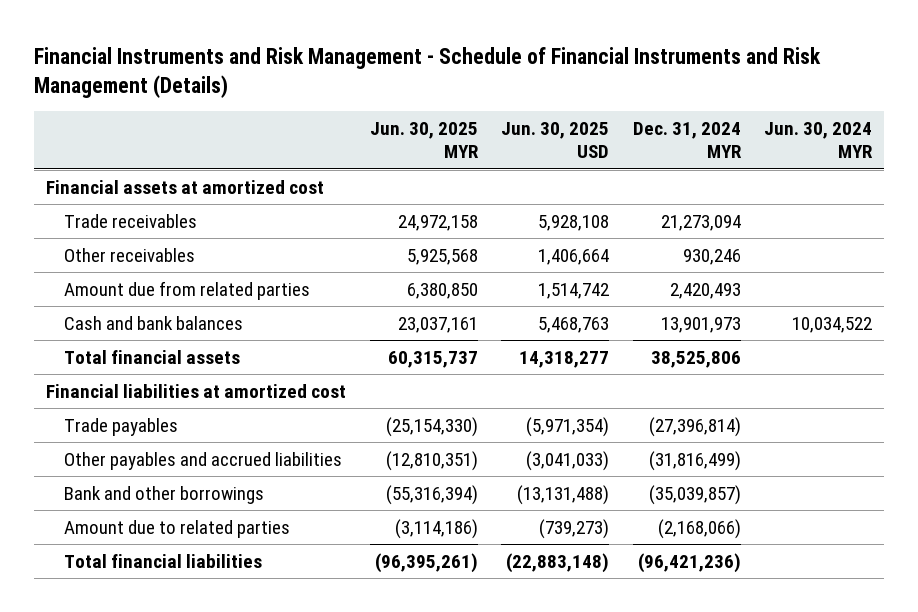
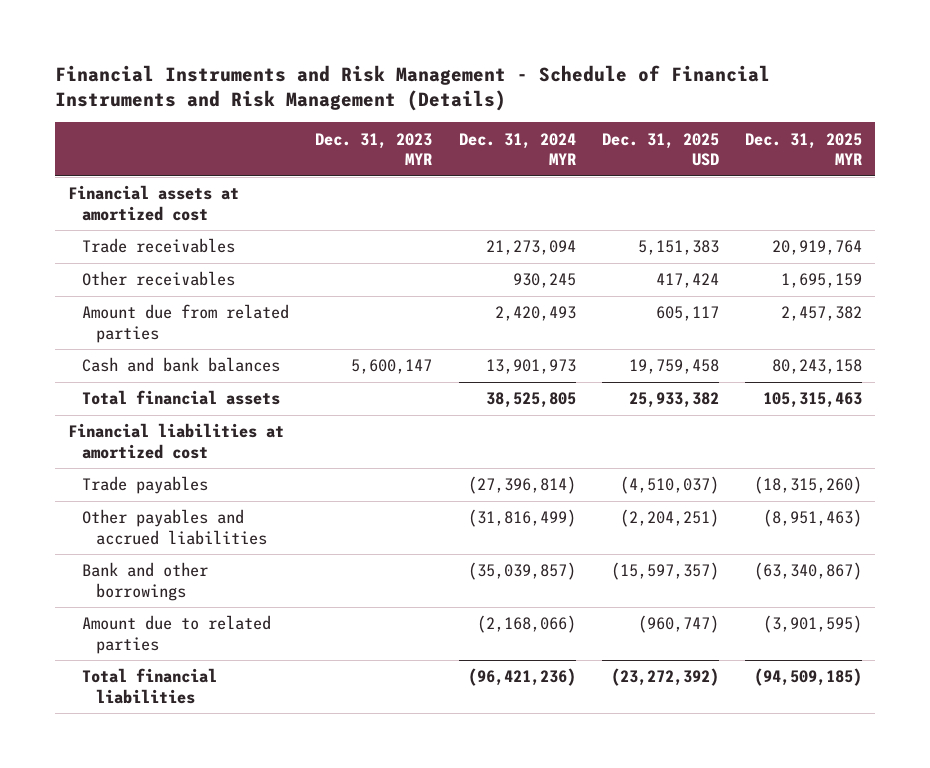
[369,122,479,159] Jun. 30, 2025 MYR -> none
[501,122,610,159] Jun. 30, 2025 USD -> none
[764,122,874,159] Jun. 30, 2024 MYR -> none
none -> [315,132,433,165] Dec. 31, 2023 MYR
none -> [601,132,719,166] Dec. 31, 2025 USD
none -> [745,132,863,165] Dec. 31, 2025 MYR
[682,248,741,265] 930,246 -> [512,273,576,289] 930,245
[650,350,741,368] 38,525,806 -> [485,392,576,409] 38,525,805

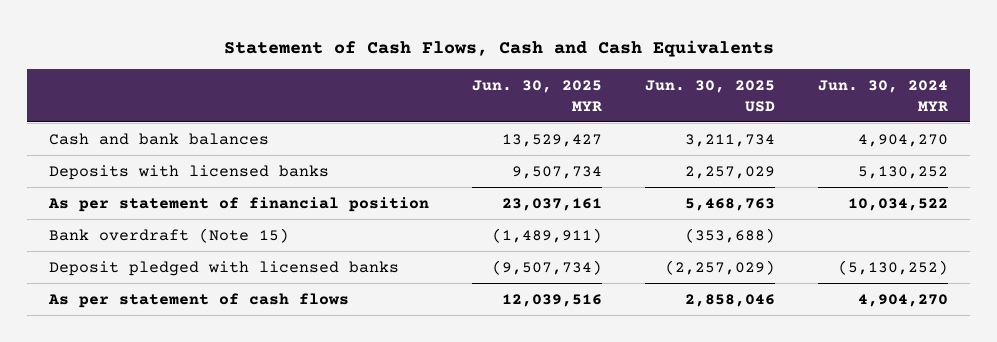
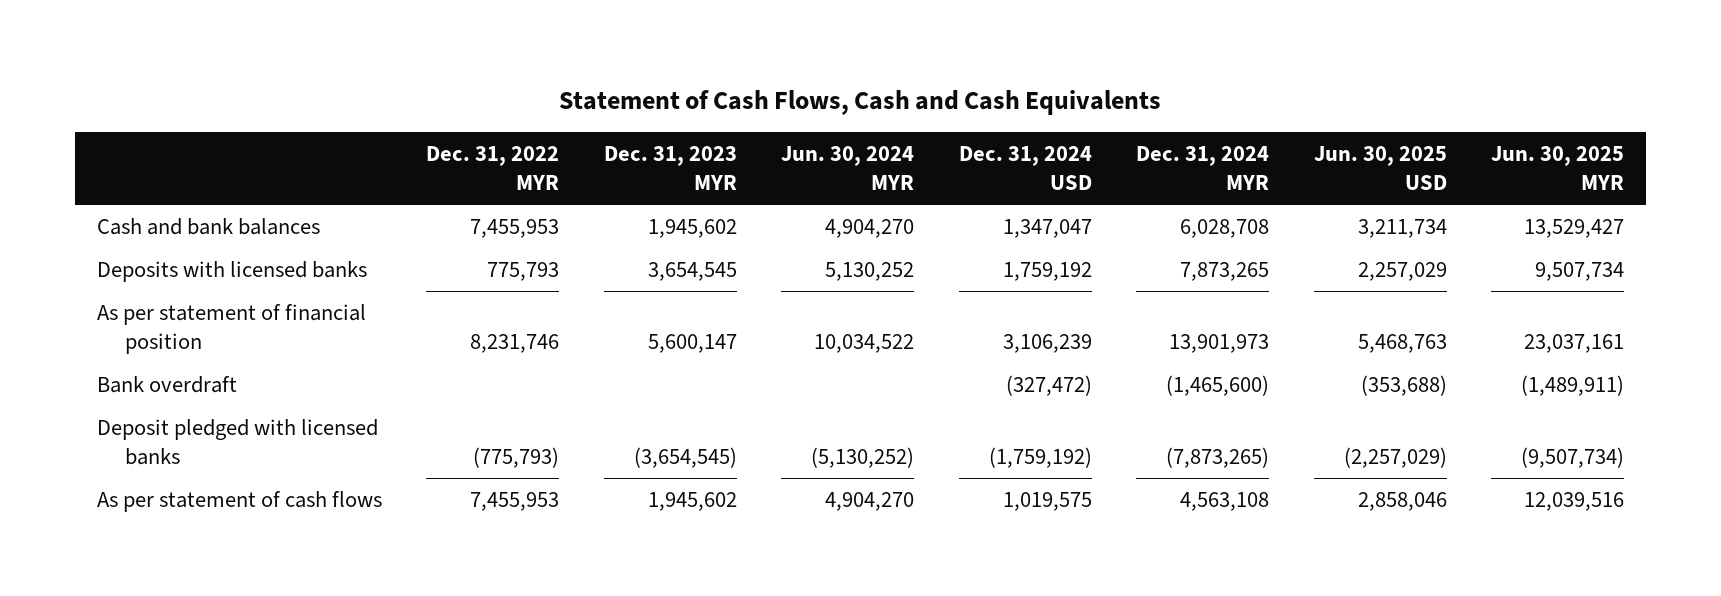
none -> [426,145,560,191] Dec. 31, 2022 MYR
none -> [603,145,737,191] Dec. 31, 2023 MYR
none -> [958,145,1092,191] Dec. 31, 2024 USD
none -> [1136,145,1270,191] Dec. 31, 2024 MYR
[49,227,290,243] Bank overdraft (Note 15) -> [96,376,237,394] Bank overdraft

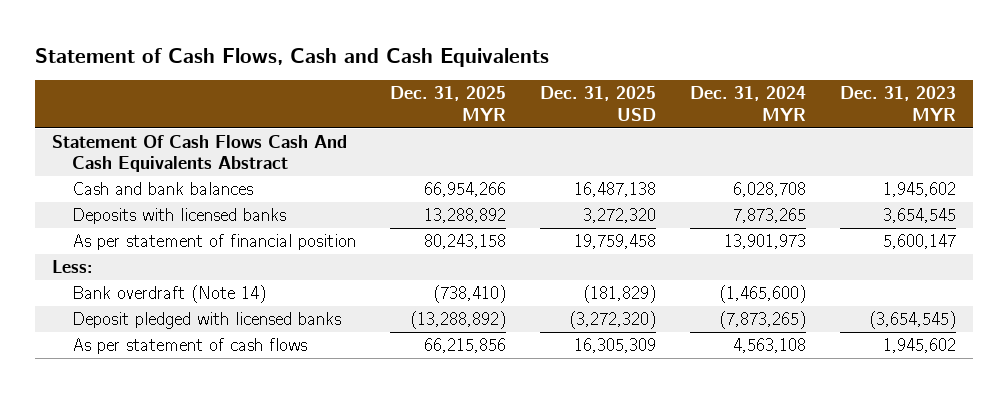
[426,145,560,191] Dec. 31, 2022 MYR -> none
[781,145,915,191] Jun. 30, 2024 MYR -> none
[958,145,1092,191] Dec. 31, 2024 USD -> none
[1313,145,1447,191] Jun. 30, 2025 USD -> none
[1490,145,1624,191] Jun. 30, 2025 MYR -> none
none -> [390,86,507,121] Dec. 31, 2025 MYR
none -> [540,86,657,121] Dec. 31, 2025 USD
none -> [52,135,348,173] Statement Of Cash Flows Cash And Cash Equivalents Abstract
none -> [52,260,94,274] Less:
[96,376,237,394] Bank overdraft -> [72,285,267,304] Bank overdraft (Note 14)

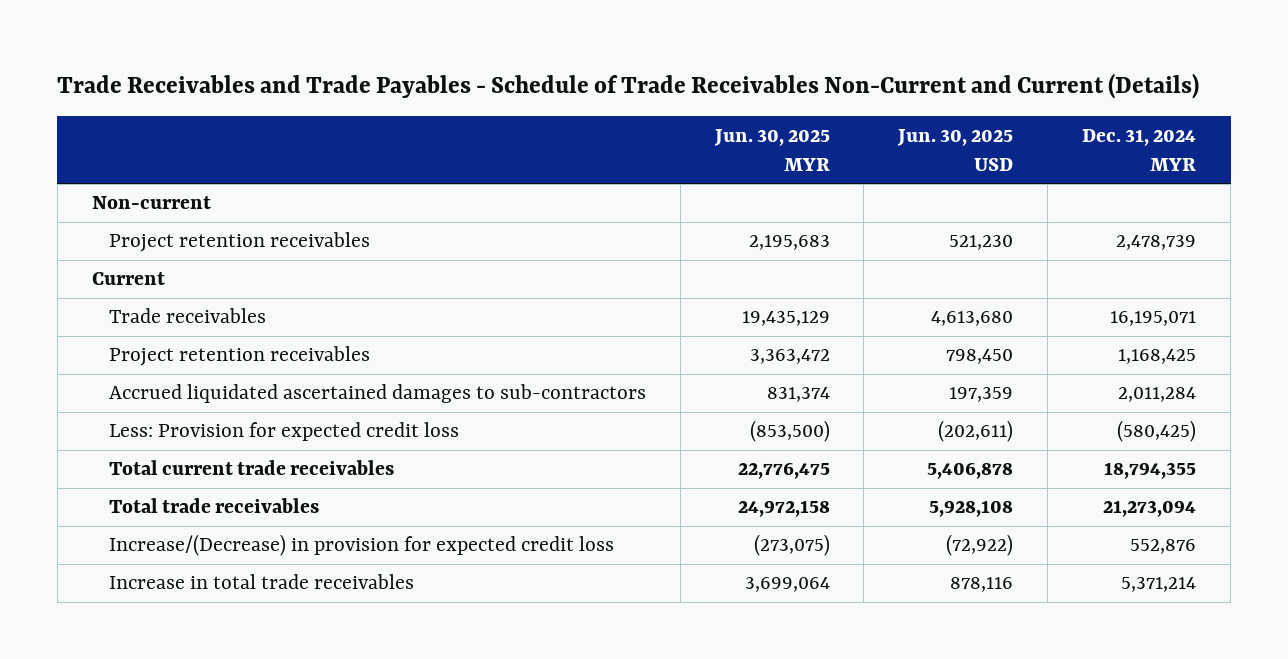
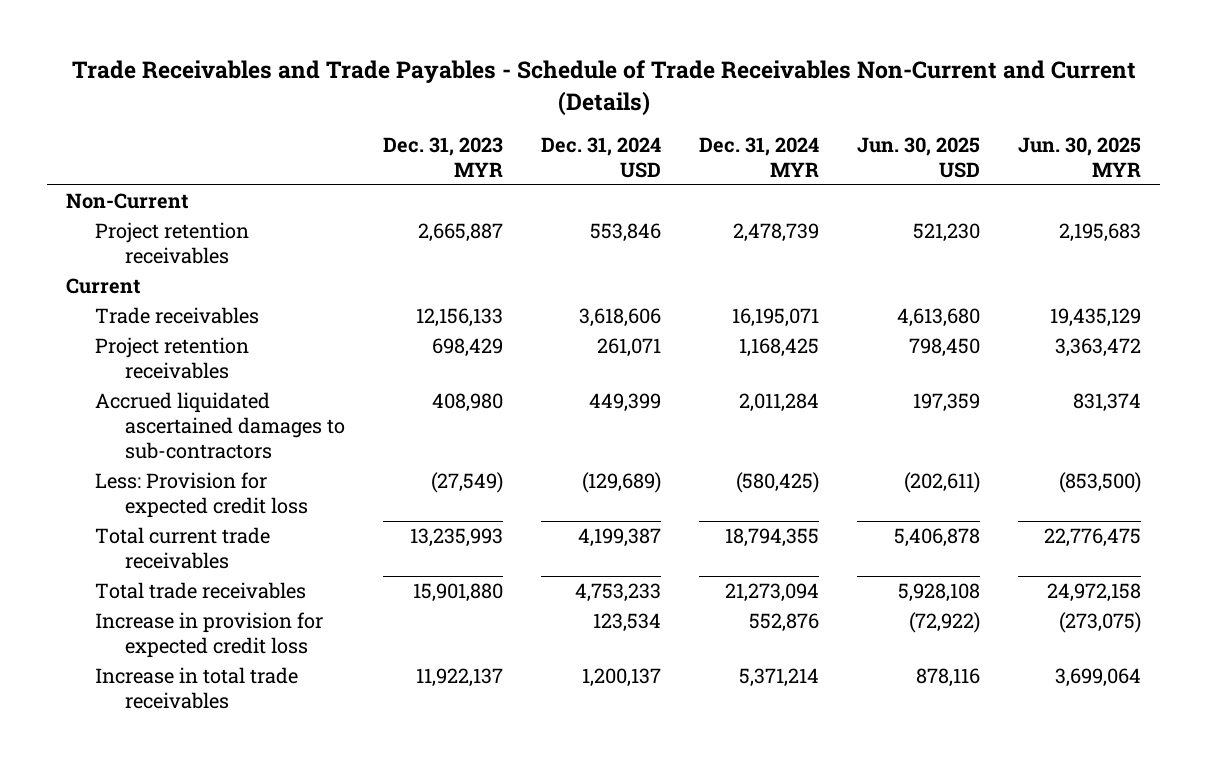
none -> [382,137,503,178] Dec. 31, 2023 MYR
none -> [541,137,662,179] Dec. 31, 2024 USD
[91,196,211,210] Non-current -> [65,193,188,210] Non-Current
[108,534,614,557] Increase/(Decrease) in provision for expected credit loss -> [95,612,324,659] Increase in provision for expected credit loss

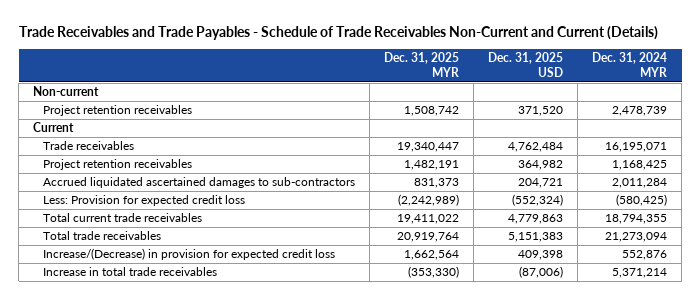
[382,137,503,178] Dec. 31, 2023 MYR -> none
[541,137,662,179] Dec. 31, 2024 USD -> none
[857,137,981,179] Jun. 30, 2025 USD -> none
[1018,137,1142,178] Jun. 30, 2025 MYR -> none
none -> [384,52,460,78] Dec. 31, 2025 MYR
none -> [488,52,564,78] Dec. 31, 2025 USD
[65,193,188,210] Non-Current -> [33,86,100,97] Non-current
[95,612,324,659] Increase in provision for expected credit loss -> [43,248,336,261] Increase/(Decrease) in provision for expected credit loss

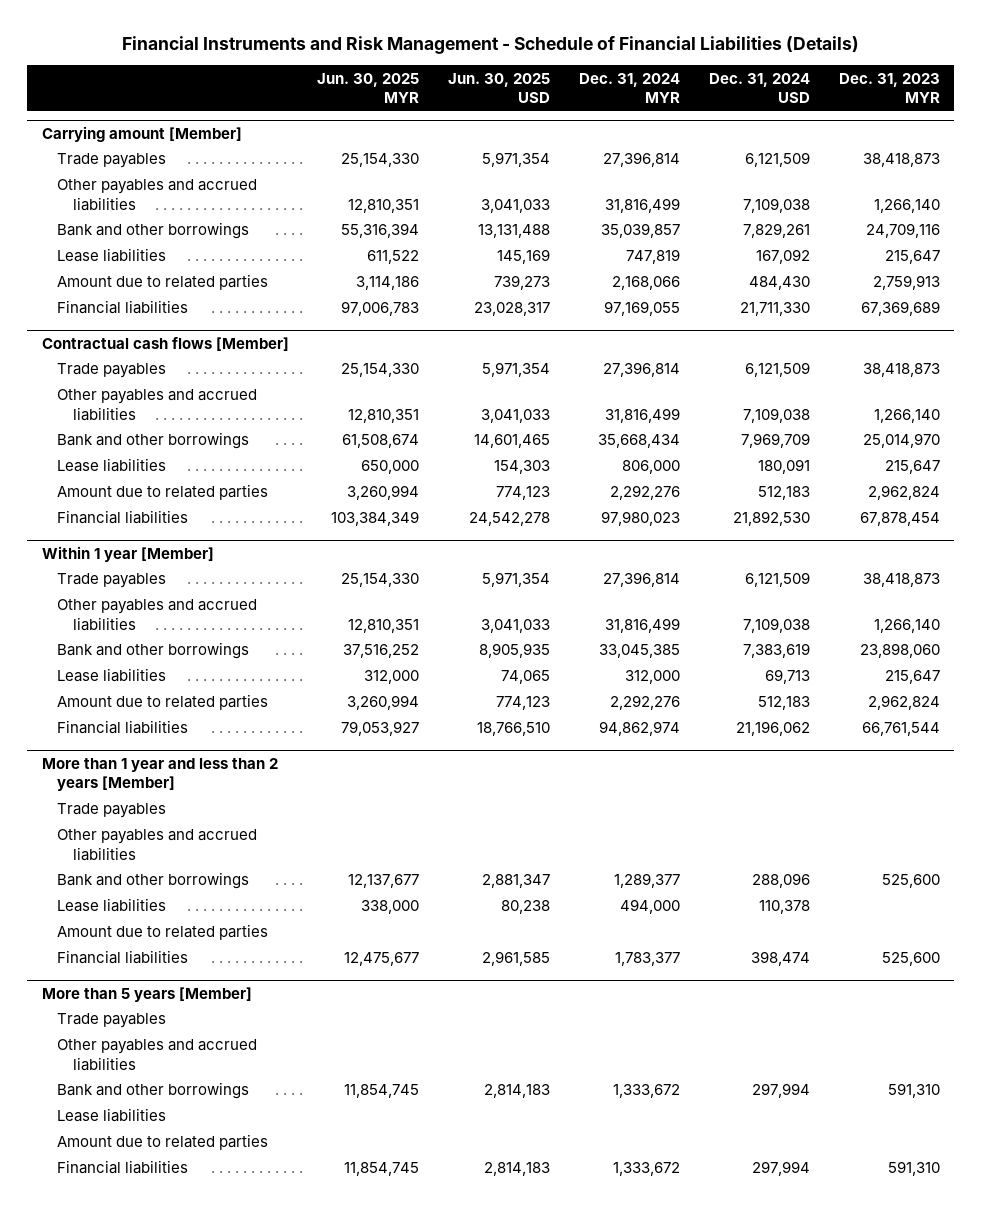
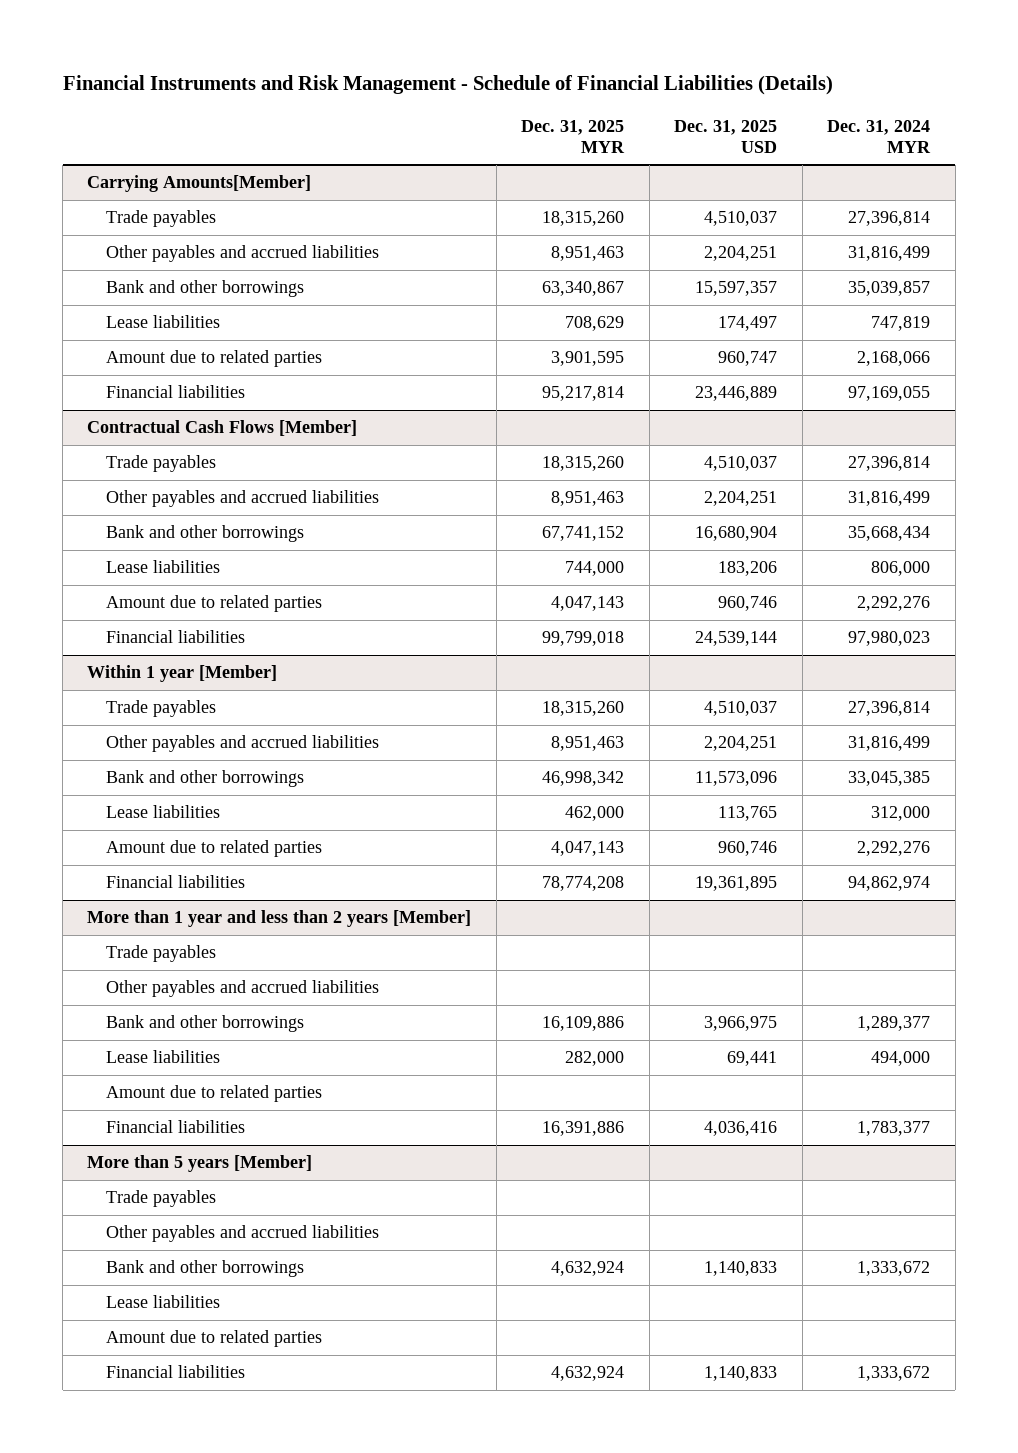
[317,72,420,104] Jun. 30, 2025 MYR -> none
[448,72,551,104] Jun. 30, 2025 USD -> none
[708,72,810,104] Dec. 31, 2024 USD -> none
[838,72,940,104] Dec. 31, 2023 MYR -> none
none -> [521,119,626,153] Dec. 31, 2025 MYR
none -> [674,119,778,153] Dec. 31, 2025 USD
[41,125,242,142] Carrying amount [Member] -> [87,175,312,193] Carrying Amounts[Member]
[41,336,289,351] Contractual cash flows [Member] -> [87,420,358,437] Contractual Cash Flows [Member]

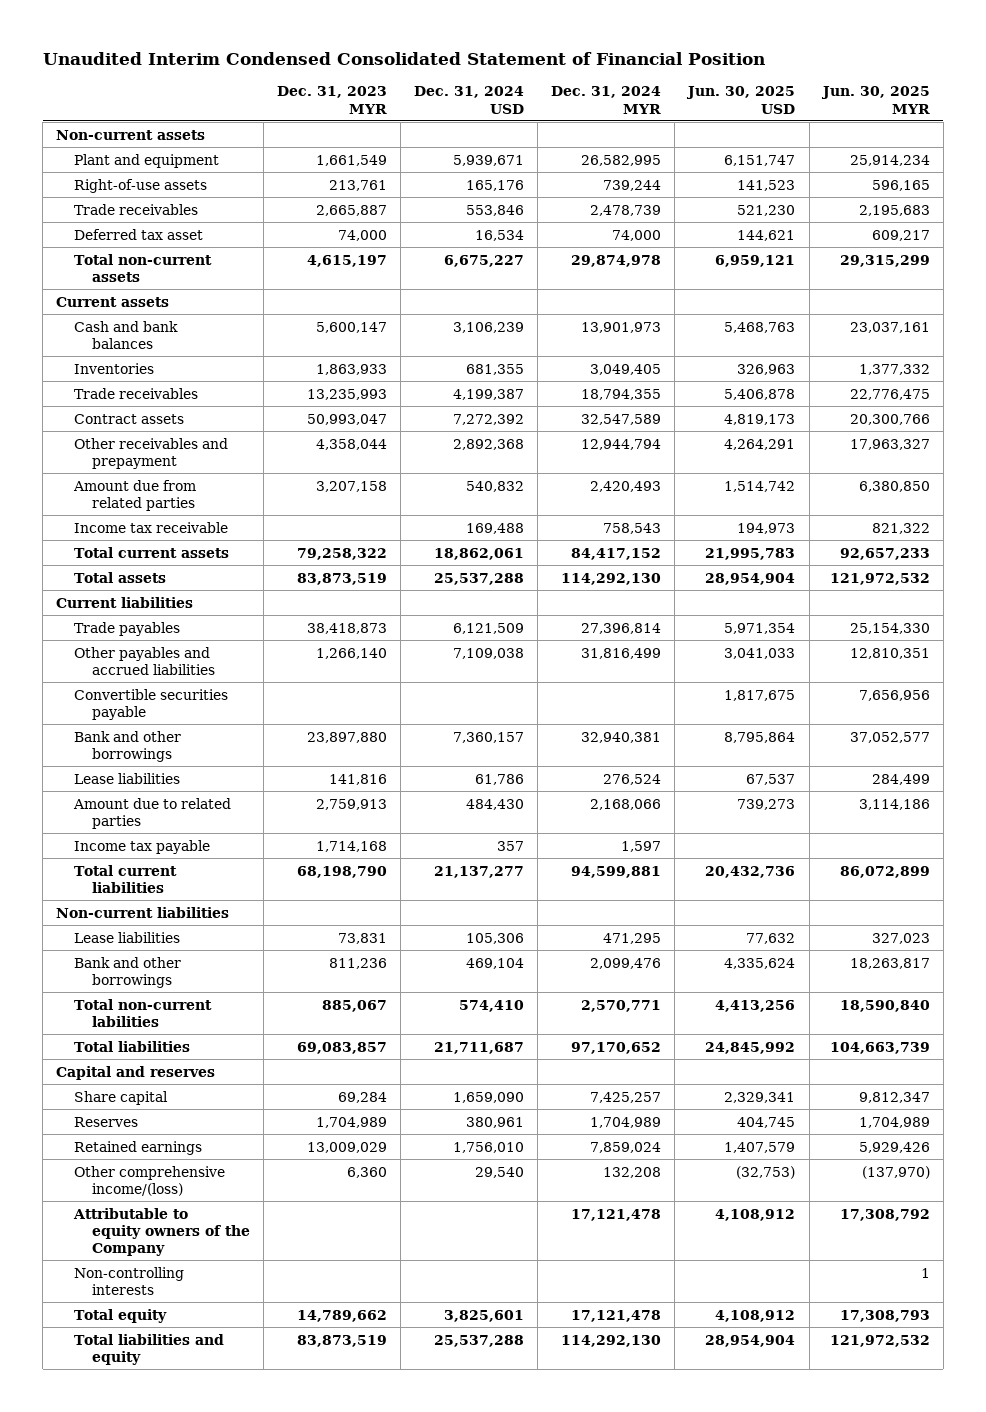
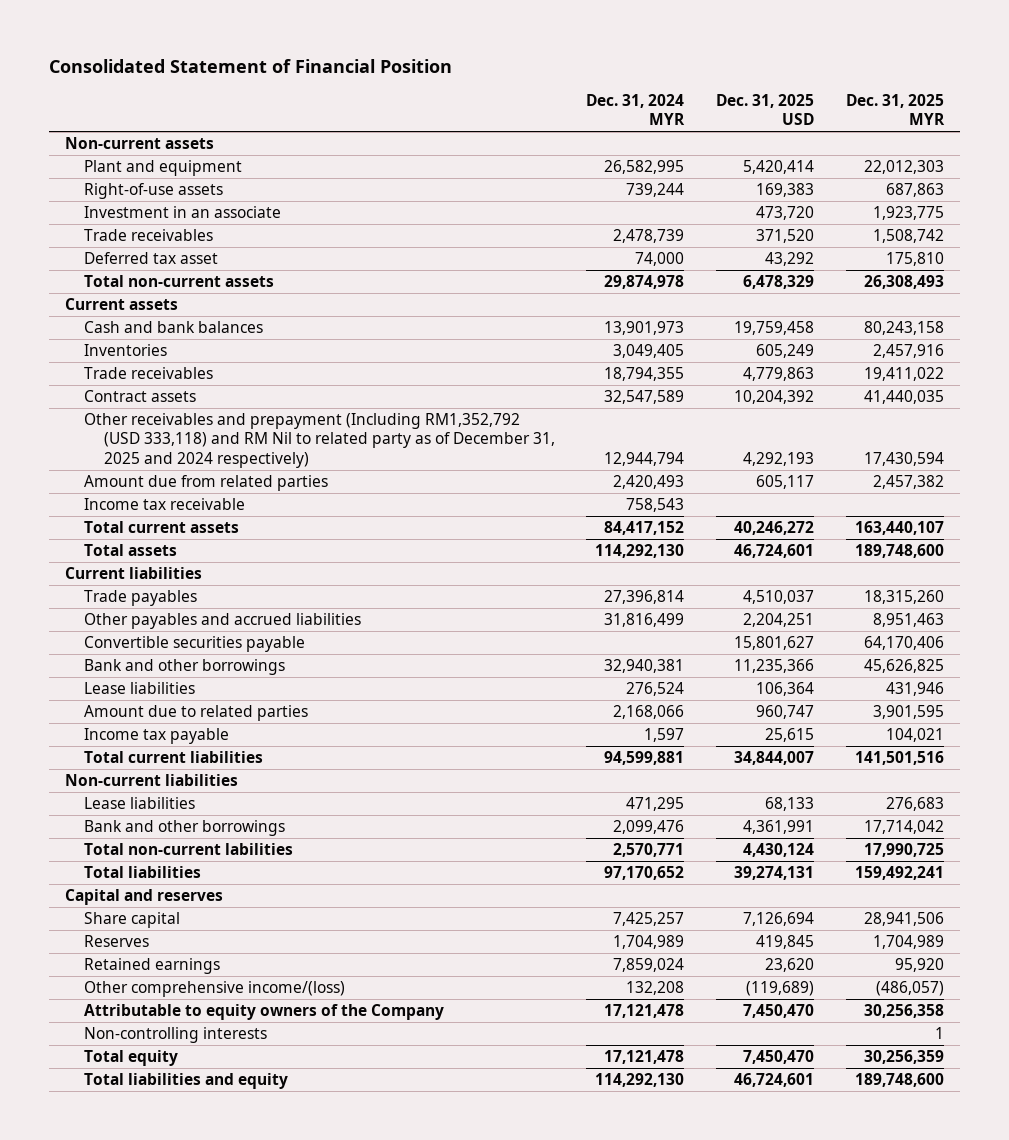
[42,51,765,65] Unaudited Interim Condensed Consolidated Statement of Financial Position -> [49,59,453,74] Consolidated Statement of Financial Position
[276,86,387,114] Dec. 31, 2023 MYR -> none
[413,86,524,114] Dec. 31, 2024 USD -> none
[686,86,796,114] Jun. 30, 2025 USD -> none
[820,86,930,114] Jun. 30, 2025 MYR -> none
none -> [716,94,815,126] Dec. 31, 2025 USD
none -> [846,94,946,126] Dec. 31, 2025 MYR
none -> [84,206,282,219] Investment in an associate
[73,437,228,469] Other receivables and prepayment -> [84,413,555,468] Other receivables and prepayment (Including RM1,352,792 (USD 333,118) and RM Nil to related party as of December 31, 2025 and 2024 respectively)

